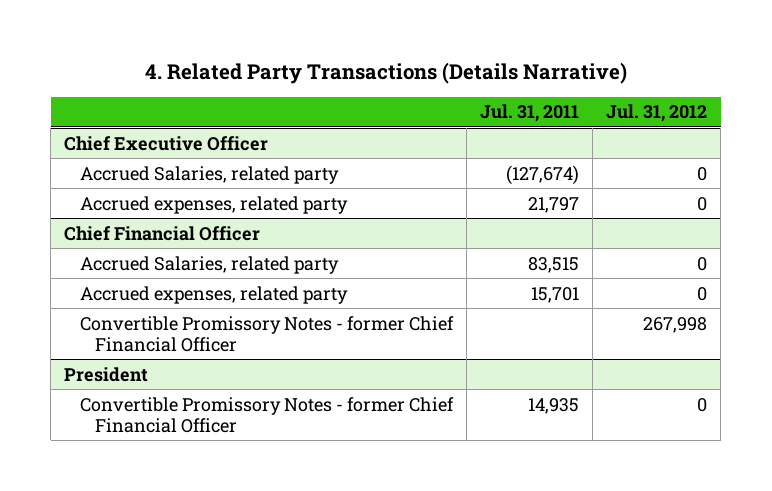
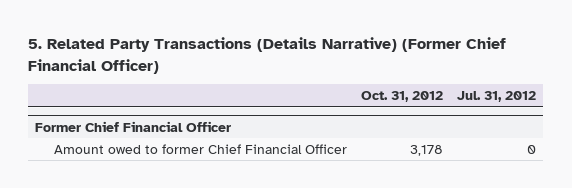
[144,61,627,84] 4. Related Party Transactions (Details Narrative) -> [28,37,507,74] 5. Related Party Transactions (Details Narrative) (Former Chief Financial Officer)
[479,104,579,123] Jul. 31, 2011 -> none
none -> [361,90,444,102] Oct. 31, 2012
[64,135,269,151] Chief Executive Officer -> none
[79,165,339,184] Accrued Salaries, related party -> none
[79,195,348,214] Accrued expenses, related party -> none
[79,255,339,274] Accrued Salaries, related party -> none
[79,285,348,304] Accrued expenses, related party -> none
[64,366,149,382] President -> none
[79,396,454,433] Convertible Promissory Notes - former Chief Financial Officer -> none
[64,225,261,241] Chief Financial Officer -> [35,120,232,132] Former Chief Financial Officer
[79,315,454,352] Convertible Promissory Notes - former Chief Financial Officer -> [54,143,348,154] Amount owed to former Chief Financial Officer
[643,316,708,333] 267,998 -> [527,144,537,154] 0

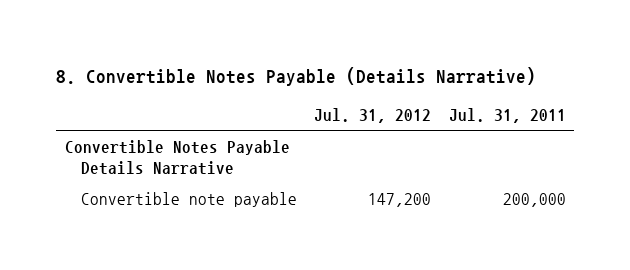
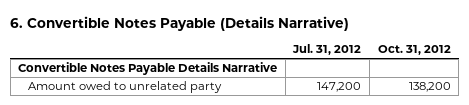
[56,67,537,87] 8. Convertible Notes Payable (Details Narrative) -> [10,16,350,32] 6. Convertible Notes Payable (Details Narrative)
[448,108,566,124] Jul. 31, 2011 -> none
none -> [377,45,451,56] Oct. 31, 2012
[80,192,297,208] Convertible note payable -> [28,81,223,94] Amount owed to unrelated party

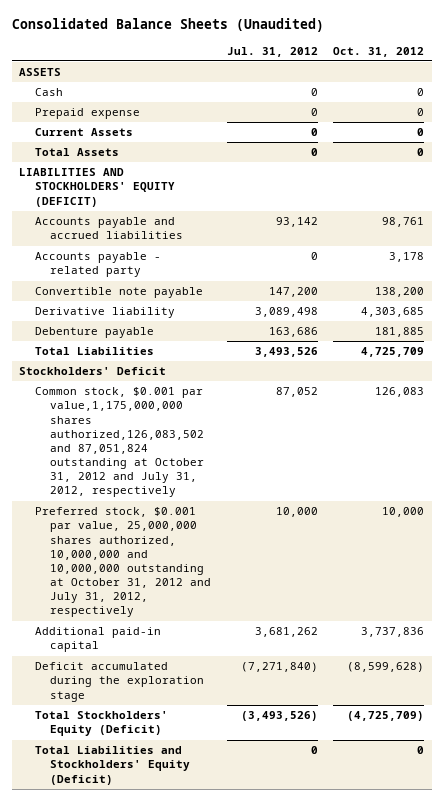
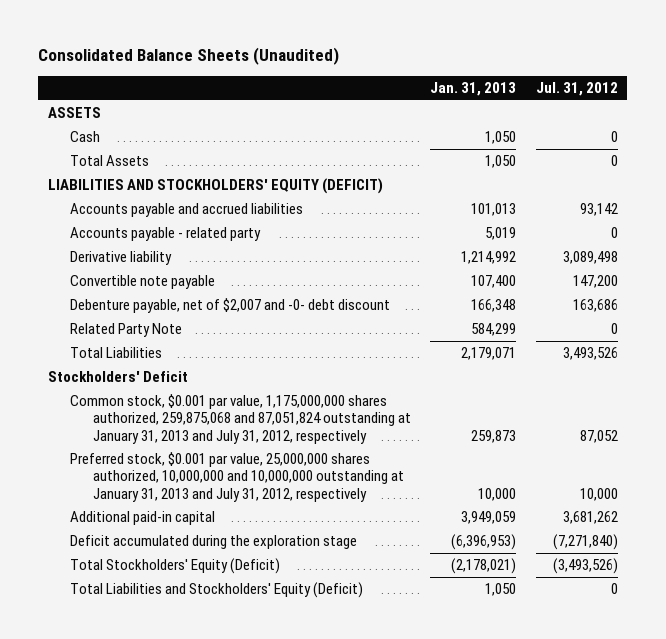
[332,46,424,57] Oct. 31, 2012 -> none
none -> [430,82,517,97] Jan. 31, 2013
[34,108,140,120] Prepaid expense -> none
[34,128,133,137] Current Assets -> none
[34,287,203,299] Convertible note payable -> [70,275,216,290] Convertible note payable
[34,327,154,339] Debenture payable -> [70,298,391,314] Debenture payable, net of $2,007 and -0- debt discount
none -> [70,323,183,338] Related Party Note
[34,387,205,498] Common stock, $0.001 par value,1,175,000,000 shares authorized,126,083,502 and 87,051,824 outstanding at October 31, 2012 and July 31, 2012, respectively -> [70,394,411,444] Common stock, $0.001 par value, 1,175,000,000 shares authorized, 259,875,068 and 87,051,824 outstanding at January 31, 2013 and July 31, 2012, respectively
[34,507,212,618] Preferred stock, $0.001 par value, 25,000,000 shares authorized, 10,000,000 and 10,000,000 outstanding at October 31, 2012 and July 31, 2012, respectively -> [70,452,404,502] Preferred stock, $0.001 par value, 25,000,000 shares authorized, 10,000,000 and 10,000,000 outstanding at January 31, 2013 and July 31, 2012, respectively

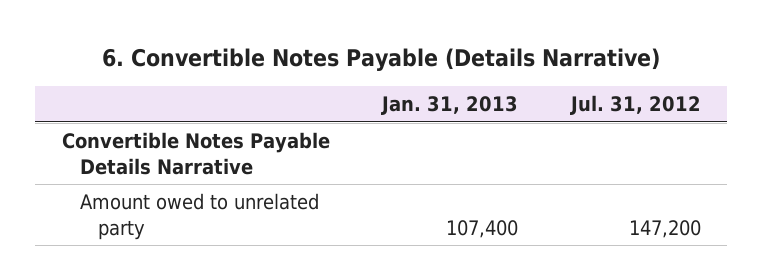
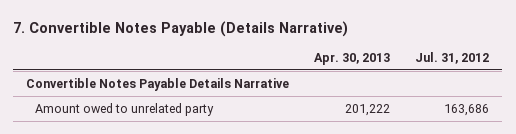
[102,48,661,72] 6. Convertible Notes Payable (Details Narrative) -> [13,20,349,37] 7. Convertible Notes Payable (Details Narrative)
[381,96,519,116] Jan. 31, 2013 -> none
none -> [314,52,391,65] Apr. 30, 2013
[628,219,701,238] 147,200 -> [444,103,490,116] 163,686

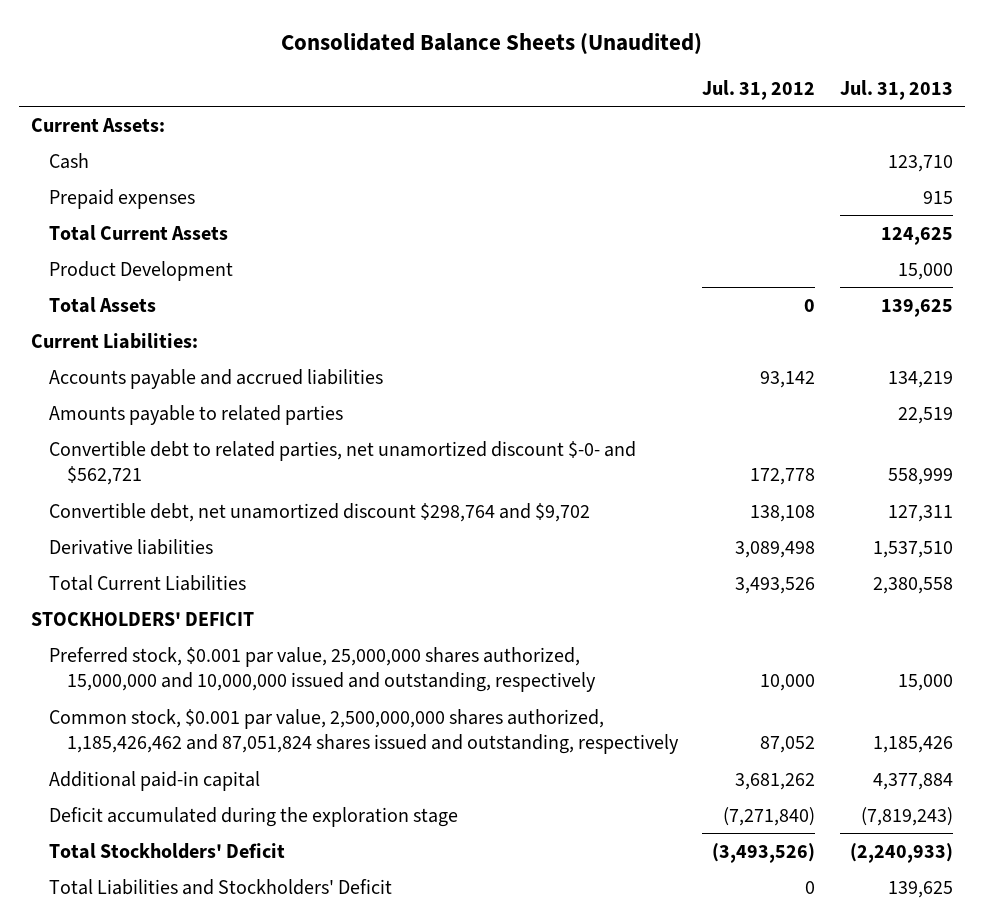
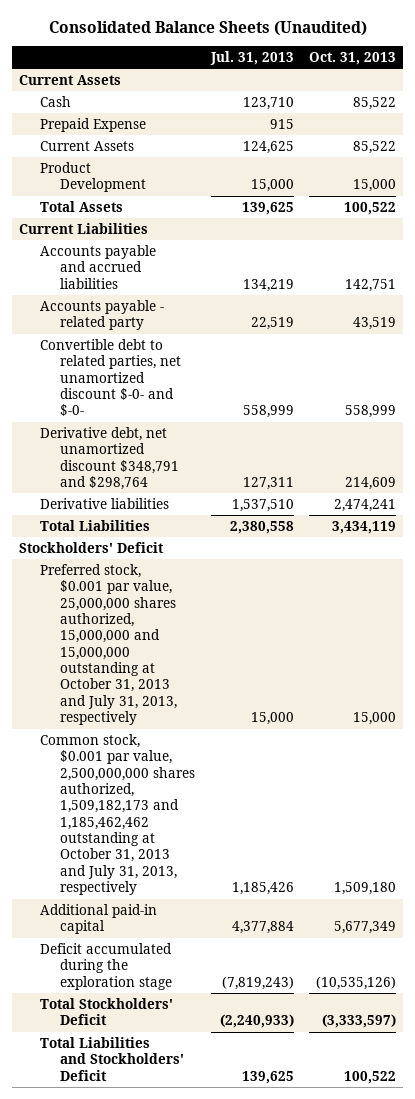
[702,79,816,100] Jul. 31, 2012 -> none
none -> [308,51,396,65] Oct. 31, 2013
[31,117,166,132] Current Assets: -> [19,74,122,85] Current Assets
[49,188,196,209] Prepaid expenses -> [39,117,146,132] Prepaid Expense
[49,224,229,241] Total Current Assets -> [39,140,134,151] Current Assets
[31,332,199,349] Current Liabilities: -> [19,222,149,234] Current Liabilities
[49,404,344,425] Amounts payable to related parties -> [39,299,164,331] Accounts payable - related party
[49,440,637,486] Convertible debt to related parties, net unamortized discount $-0- and $562,721 -> [39,338,182,417] Convertible debt to related parties, net unamortized discount $-0- and $-0-
[49,502,591,522] Convertible debt, net unamortized discount $298,764 and $9,702 -> [39,426,180,491] Derivative debt, net unamortized discount $348,791 and $298,764
[49,574,247,591] Total Current Liabilities -> [39,519,150,531] Total Liabilities
[31,611,255,626] STOCKHOLDERS' DEFICIT -> [19,541,165,553] Stockholders' Deficit
[49,646,596,693] Preferred stock, $0.001 par value, 25,000,000 shares authorized, 15,000,000 and 10,000,000 issued and outstanding, respectively -> [39,563,178,726] Preferred stock, $0.001 par value, 25,000,000 shares authorized, 15,000,000 and 15,000,000 outstanding at October 31, 2013 and July 31, 2013, respectively
[49,708,679,755] Common stock, $0.001 par value, 2,500,000,000 shares authorized, 1,185,426,462 and 87,051,824 shares issued and outstanding, respectively -> [39,733,196,896] Common stock, $0.001 par value, 2,500,000,000 shares authorized, 1,509,182,173 and 1,185,462,462 outstanding at October 31, 2013 and July 31, 2013, respectively

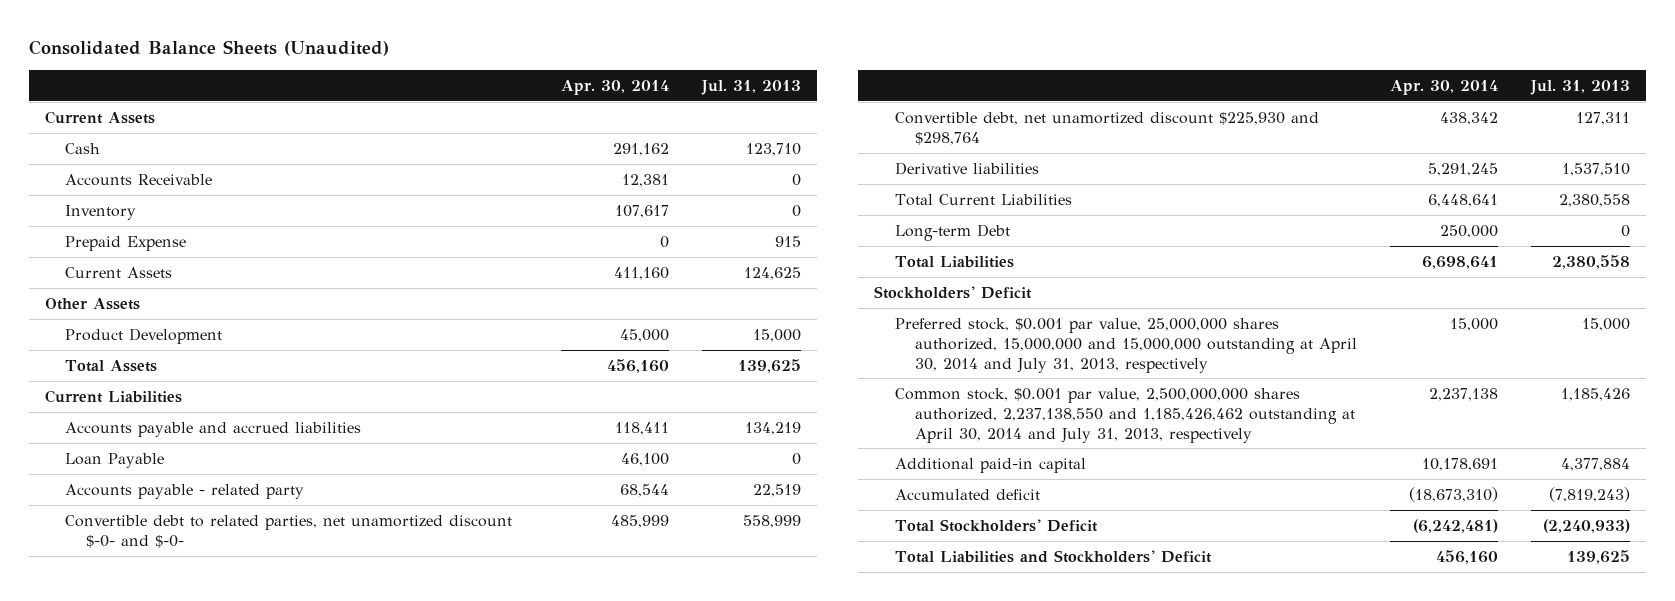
[308,51,396,65] Oct. 31, 2013 -> none
none -> [560,79,669,95] Apr. 30, 2014
none -> [65,173,213,186] Accounts Receivable
none -> [65,204,137,220] Inventory
none -> [45,297,141,310] Other Assets
none -> [65,452,165,468] Loan Payable
[39,426,180,491] Derivative debt, net unamortized discount $348,791 and $298,764 -> [894,111,1319,145] Convertible debt, net unamortized discount $225,930 and $298,764
none -> [894,193,1072,206] Total Current Liabilities
none -> [894,223,1010,241] Long-term Debt
[39,563,178,726] Preferred stock, $0.001 par value, 25,000,000 shares authorized, 15,000,000 and 15,000,000 outstanding at October 31, 2013 and July 31, 2013, respectively -> [894,317,1357,373] Preferred stock, $0.001 par value, 25,000,000 shares authorized, 15,000,000 and 15,000,000 outstanding at April 30, 2014 and July 31, 2013, respectively
[39,733,196,896] Common stock, $0.001 par value, 2,500,000,000 shares authorized, 1,509,182,173 and 1,185,462,462 outstanding at October 31, 2013 and July 31, 2013, respectively -> [894,387,1355,443] Common stock, $0.001 par value, 2,500,000,000 shares authorized, 2,237,138,550 and 1,185,426,462 outstanding at April 30, 2014 and July 31, 2013, respectively
[39,942,173,990] Deficit accumulated during the exploration stage -> [894,488,1040,500] Accumulated deficit

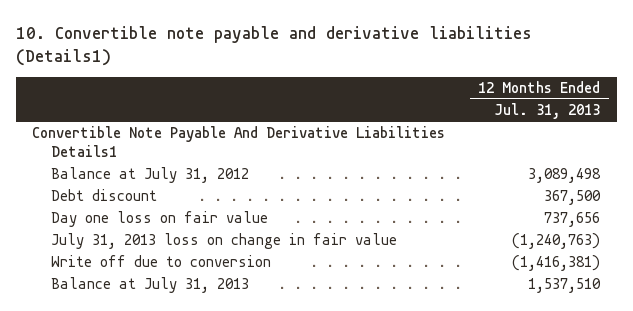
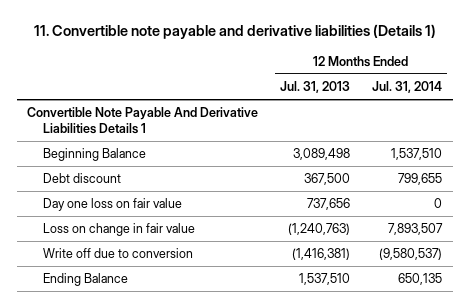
[15,25,532,66] 10. Convertible note payable and derivative liabilities (Details1) -> [33,23,436,39] 11. Convertible note payable and derivative liabilities (Details 1)
none -> [371,81,442,94] Jul. 31, 2014
[32,126,446,157] Convertible Note Payable And Derivative Liabilities Details1 -> [27,107,259,135] Convertible Note Payable And Derivative Liabilities Details 1
[51,167,250,184] Balance at July 31, 2012 -> [43,148,147,162] Beginning Balance
[51,233,398,250] July 31, 2013 loss on change in fair value -> [43,223,196,237] Loss on change in fair value
[51,277,250,294] Balance at July 31, 2013 -> [43,273,129,287] Ending Balance

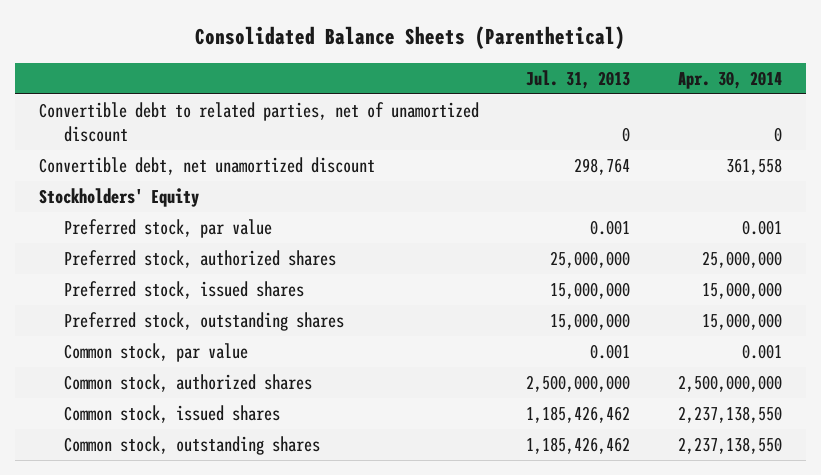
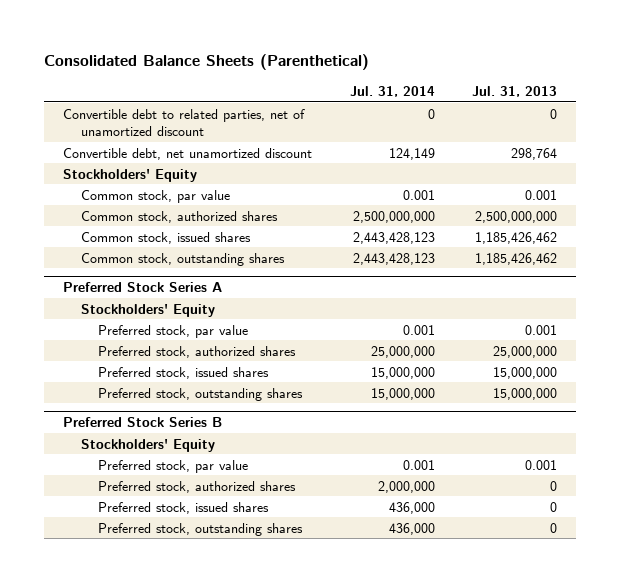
[678,70,783,89] Apr. 30, 2014 -> none
none -> [349,86,435,98] Jul. 31, 2014
[64,219,273,239] Preferred stock, par value -> none
[64,250,337,269] Preferred stock, authorized shares -> none
[64,281,305,300] Preferred stock, issued shares -> none
[64,312,345,332] Preferred stock, outstanding shares -> none
none -> [63,282,223,293] Preferred Stock Series A
none -> [80,303,215,317] Stockholders' Equity
none -> [98,324,249,338] Preferred stock, par value
none -> [98,345,297,358] Preferred stock, authorized shares
none -> [98,366,270,379] Preferred stock, issued shares
none -> [98,387,304,401] Preferred stock, outstanding shares
none -> [63,417,223,428] Preferred Stock Series B
none -> [80,438,215,452] Stockholders' Equity
none -> [98,459,249,473] Preferred stock, par value
none -> [98,480,297,493] Preferred stock, authorized shares
none -> [98,501,270,514] Preferred stock, issued shares
none -> [98,522,304,536] Preferred stock, outstanding shares

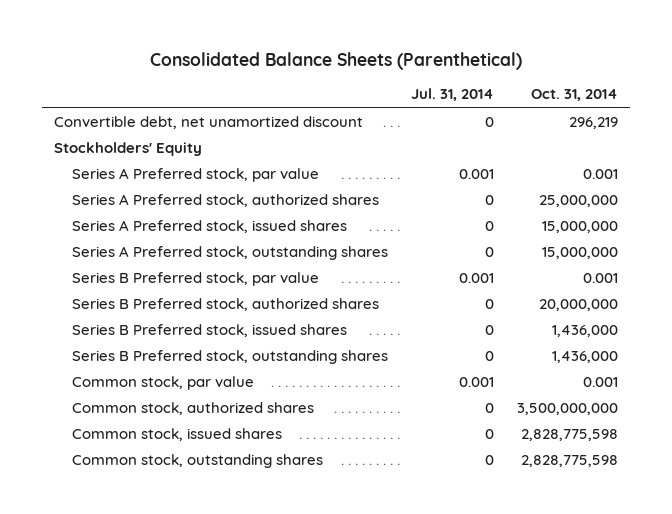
[472,86,558,98] Jul. 31, 2013 -> none
none -> [531,89,619,102] Oct. 31, 2014
[63,108,306,136] Convertible debt to related parties, net of unamortized discount -> none
[388,147,435,160] 124,149 -> [485,116,495,127] 0
none -> [72,167,320,182] Series A Preferred stock, par value
none -> [72,193,380,207] Series A Preferred stock, authorized shares
none -> [72,219,348,233] Series A Preferred stock, issued shares
none -> [72,245,389,260] Series A Preferred stock, outstanding shares
none -> [72,271,320,286] Series B Preferred stock, par value
none -> [72,297,380,311] Series B Preferred stock, authorized shares
none -> [72,323,348,337] Series B Preferred stock, issued shares
none -> [72,349,389,364] Series B Preferred stock, outstanding shares
[63,282,223,293] Preferred Stock Series A -> none
[80,303,215,317] Stockholders' Equity -> none
[98,324,249,338] Preferred stock, par value -> none
[98,345,297,358] Preferred stock, authorized shares -> none
[98,366,270,379] Preferred stock, issued shares -> none
[98,387,304,401] Preferred stock, outstanding shares -> none
[63,417,223,428] Preferred Stock Series B -> none
[80,438,215,452] Stockholders' Equity -> none
[98,459,249,473] Preferred stock, par value -> none
[98,480,297,493] Preferred stock, authorized shares -> none
[98,501,270,514] Preferred stock, issued shares -> none
[98,522,304,536] Preferred stock, outstanding shares -> none
[352,210,435,223] 2,500,000,000 -> [485,402,495,413] 0
[352,231,435,244] 2,443,428,123 -> [485,428,495,439] 0
[352,252,435,265] 2,443,428,123 -> [485,454,495,465] 0

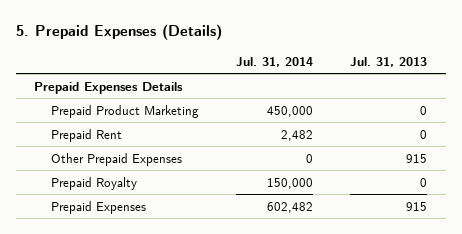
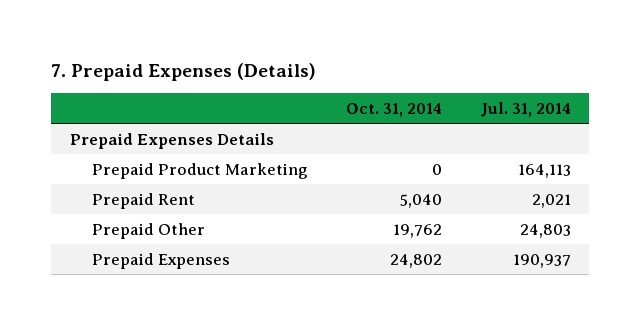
[15,23,222,40] 5. Prepaid Expenses (Details) -> [51,62,317,81] 7. Prepaid Expenses (Details)
[350,56,428,67] Jul. 31, 2013 -> none
none -> [345,103,442,118] Oct. 31, 2014
[51,176,138,190] Prepaid Royalty -> none
[267,105,314,117] 450,000 -> [517,163,571,178] 164,113
[281,129,314,141] 2,482 -> [531,193,571,208] 2,021
[51,152,183,166] Other Prepaid Expenses -> [92,222,206,239] Prepaid Other
[306,153,314,163] 0 -> [519,223,571,238] 24,803
[267,201,314,213] 602,482 -> [512,253,571,268] 190,937

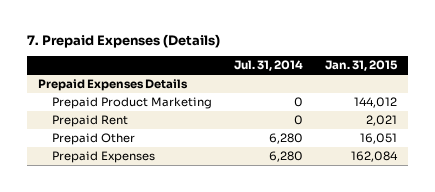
[345,103,442,118] Oct. 31, 2014 -> none
none -> [325,60,399,72] Jan. 31, 2015
[517,163,571,178] 164,113 -> [293,97,303,108] 0
[531,193,571,208] 2,021 -> [293,115,303,126] 0
[519,223,571,238] 24,803 -> [268,133,303,145] 6,280
[512,253,571,268] 190,937 -> [268,151,303,163] 6,280

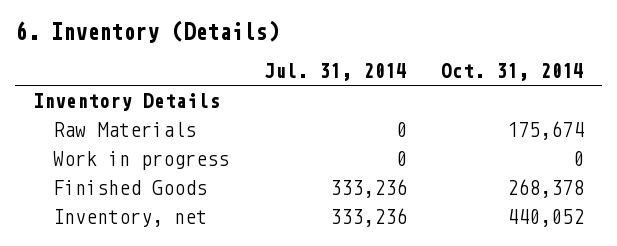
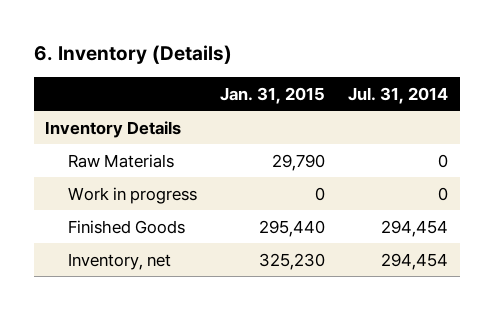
[441,63,585,82] Oct. 31, 2014 -> none
none -> [220,86,326,104] Jan. 31, 2015
[329,179,407,199] 333,236 -> [381,219,449,237] 294,454
[329,208,407,228] 333,236 -> [381,252,449,270] 294,454

